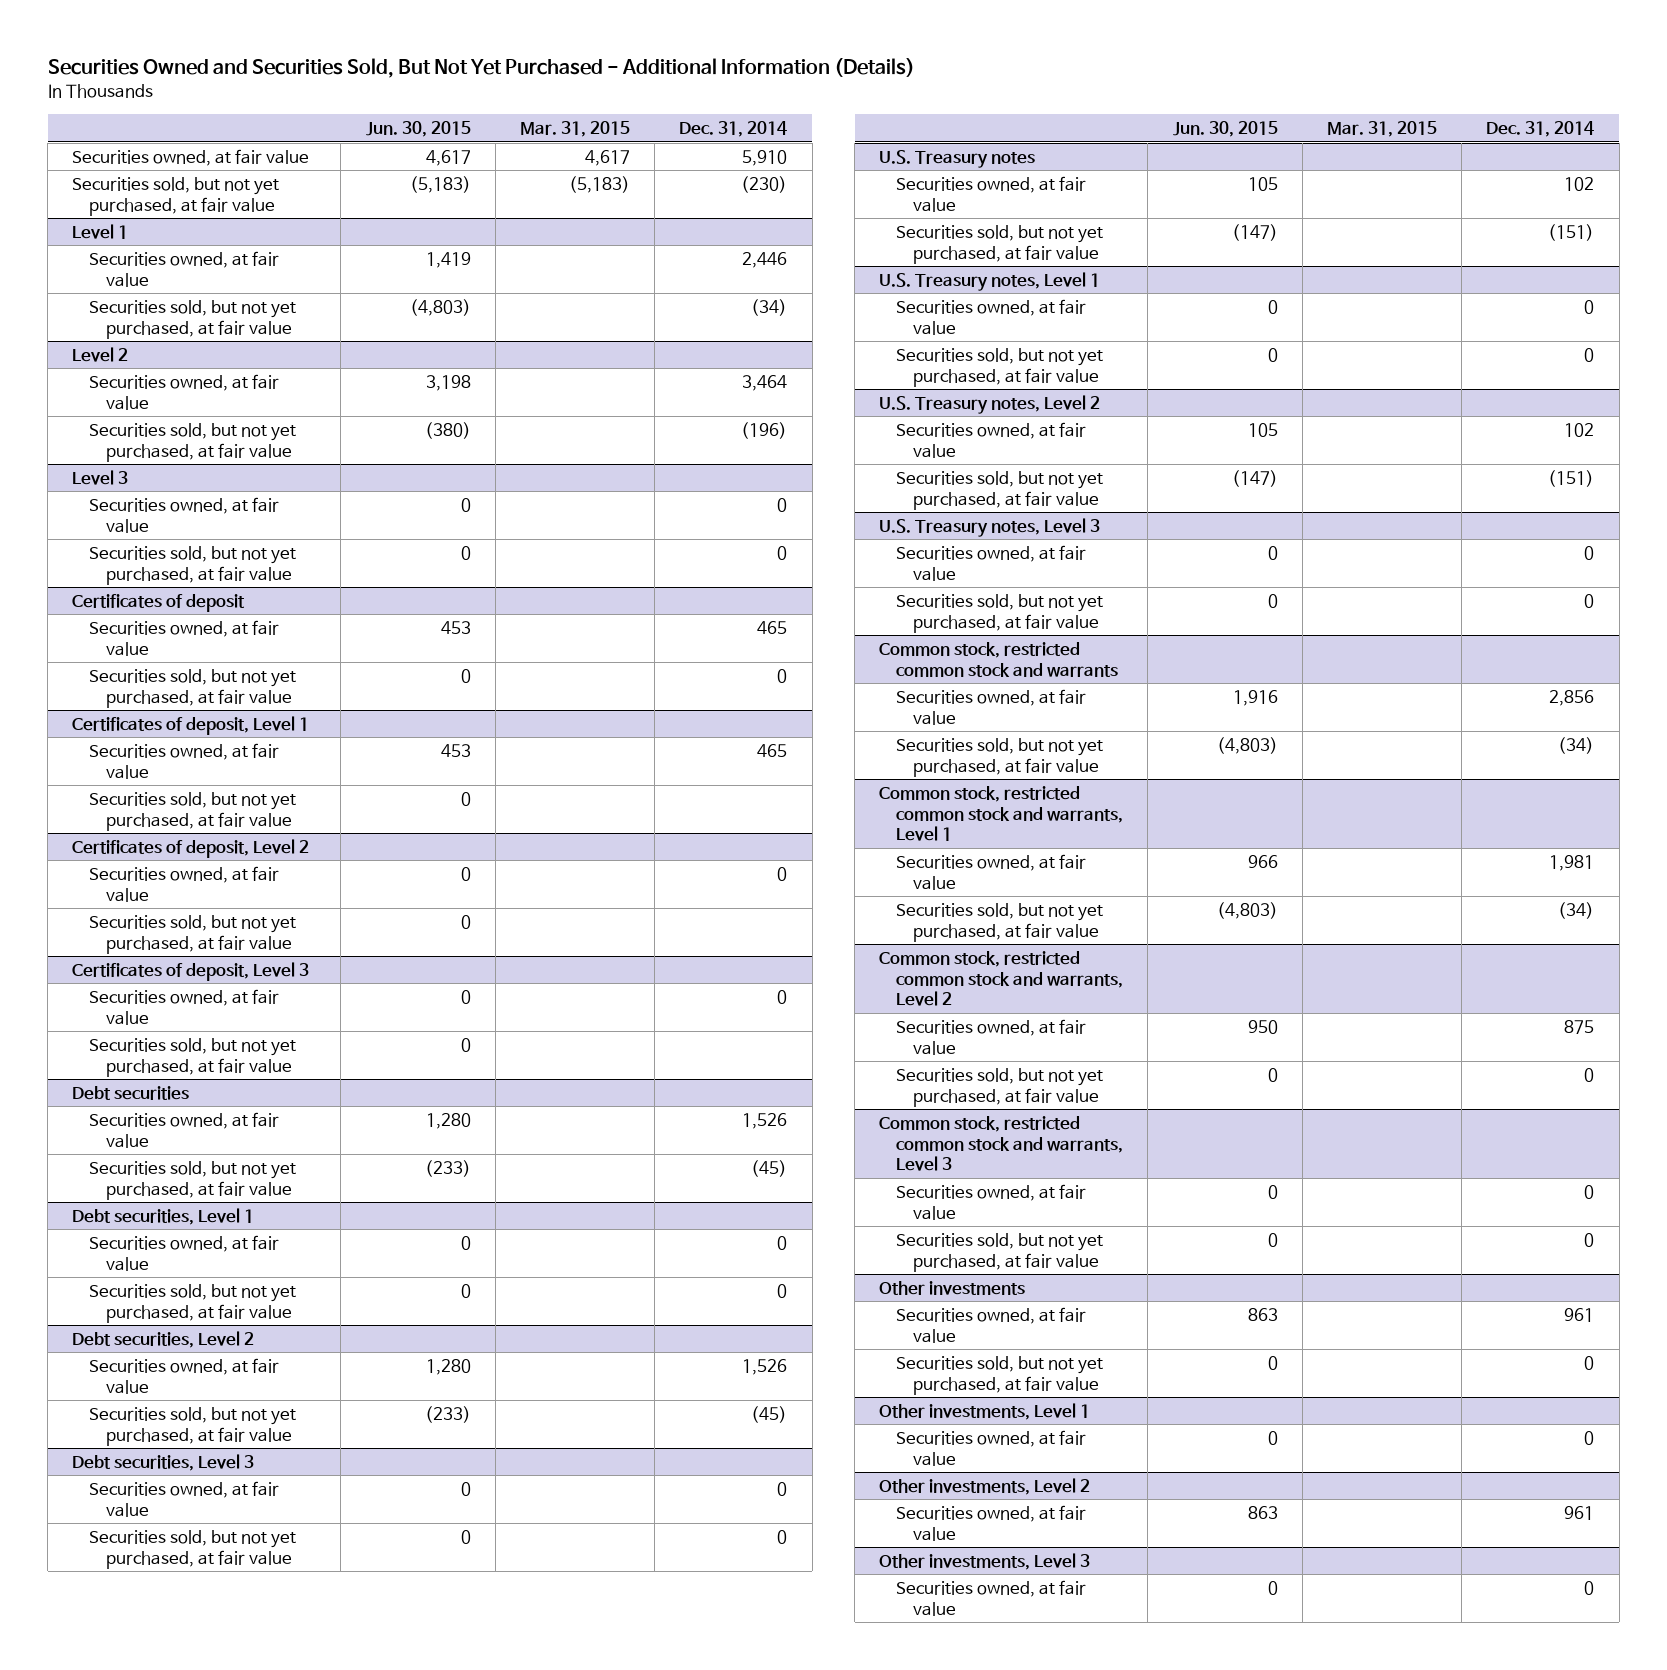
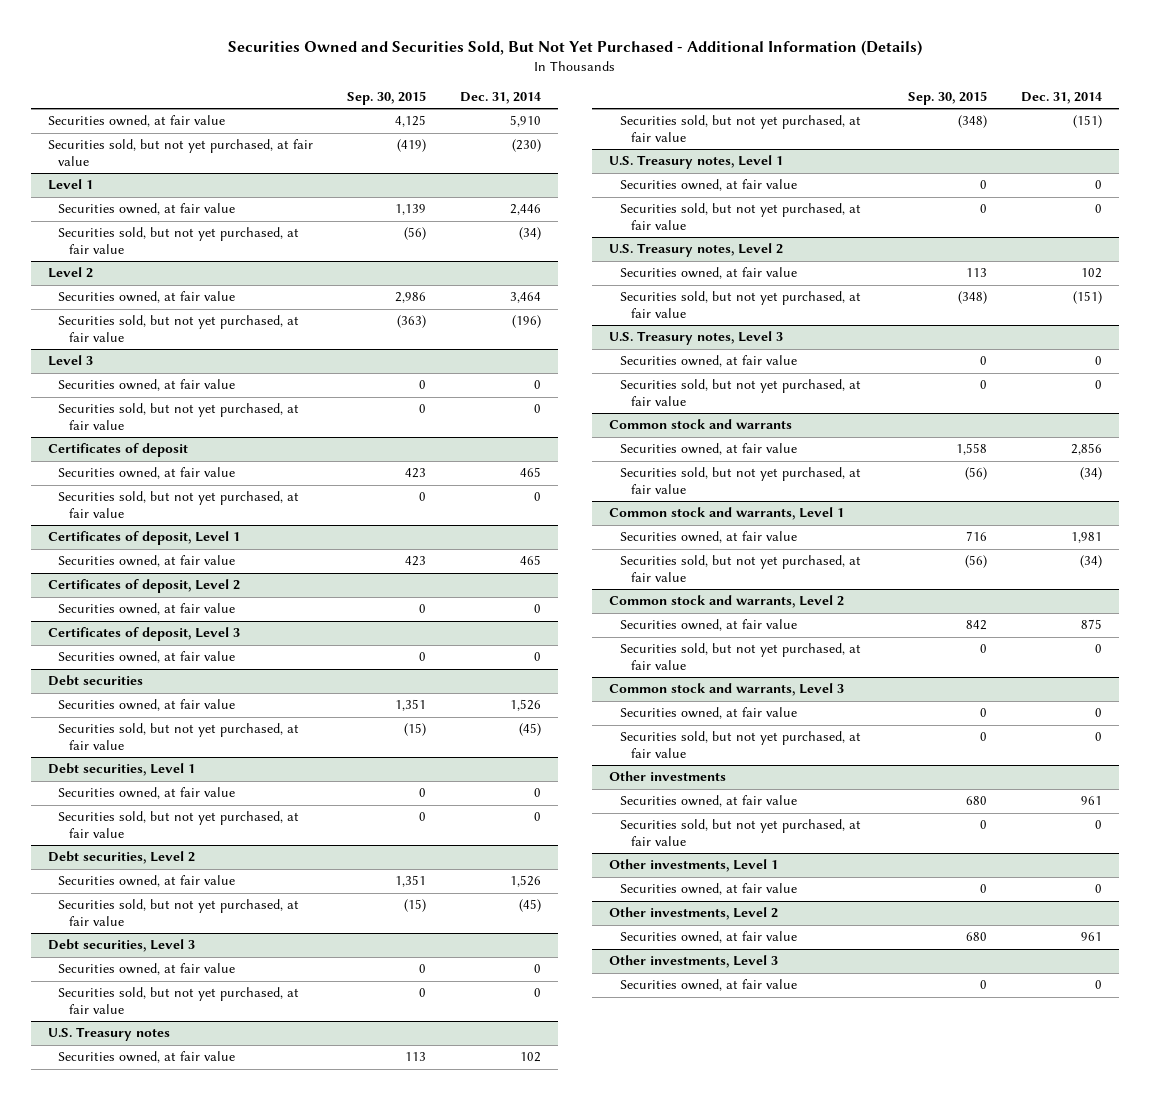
[365,120,471,137] Jun. 30, 2015 -> none
[520,120,631,137] Mar. 31, 2015 -> none
none -> [346,90,426,105] Sep. 30, 2015
[89,791,297,831] Securities sold, but not yet purchased, at fair value -> none
[89,914,297,954] Securities sold, but not yet purchased, at fair value -> none
[89,1037,297,1077] Securities sold, but not yet purchased, at fair value -> none
[879,641,1119,677] Common stock, restricted common stock and warrants -> [609,419,793,430] Common stock and warrants
[879,785,1124,842] Common stock, restricted common stock and warrants, Level 1 -> [609,507,845,521] Common stock and warrants, Level 1
[879,950,1124,1007] Common stock, restricted common stock and warrants, Level 2 -> [609,595,845,609] Common stock and warrants, Level 2
[879,1115,1124,1172] Common stock, restricted common stock and warrants, Level 3 -> [609,683,845,697] Common stock and warrants, Level 3

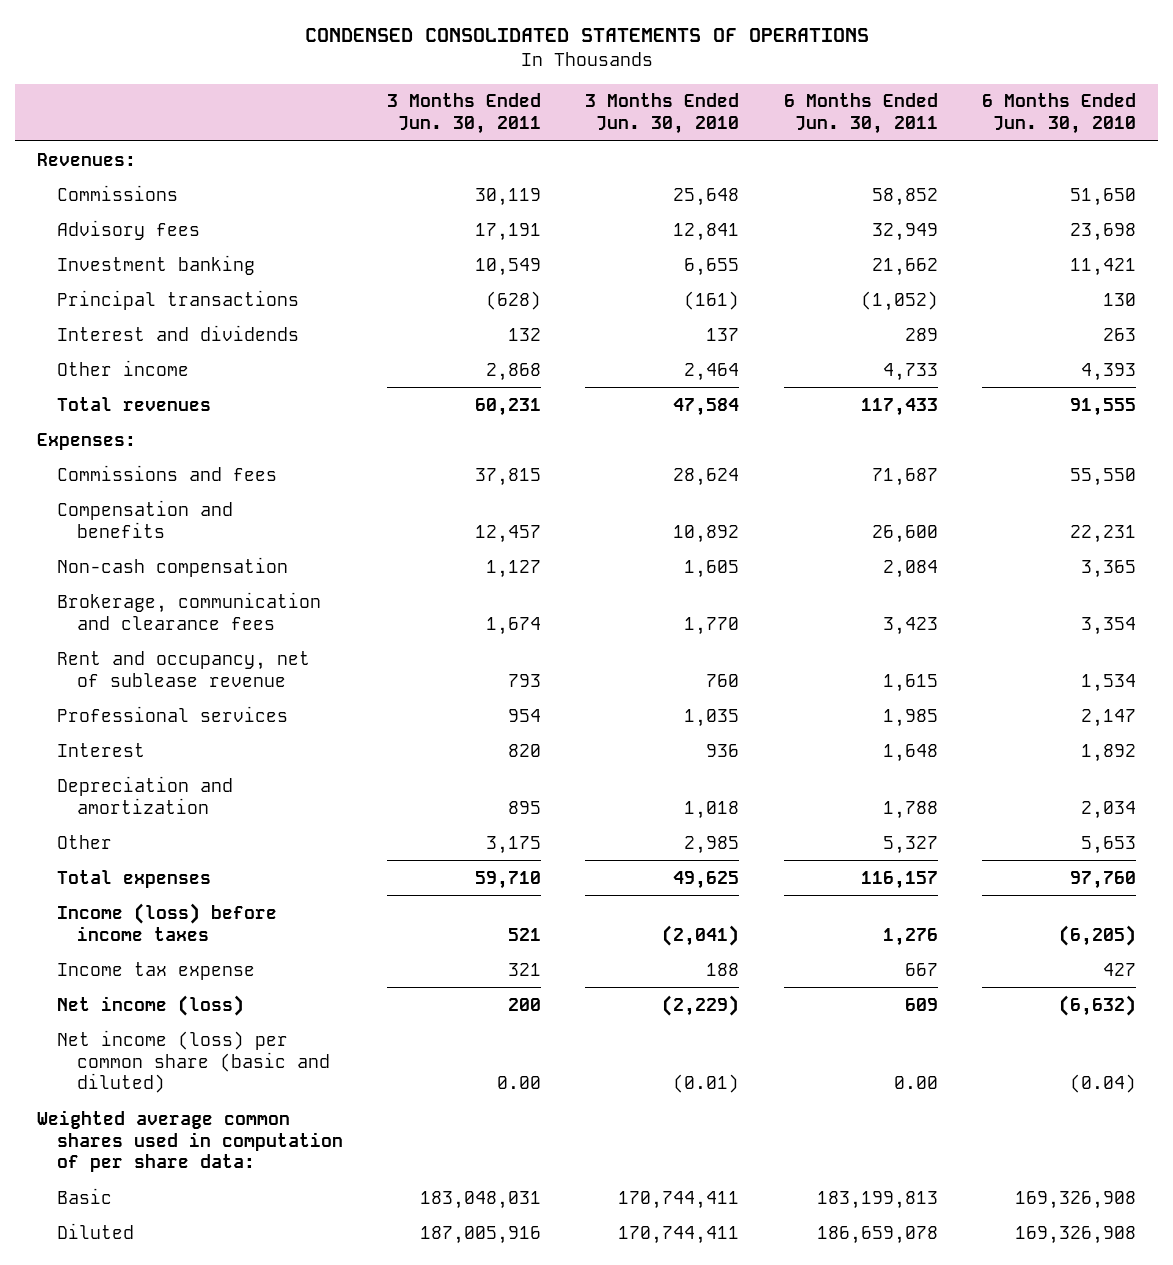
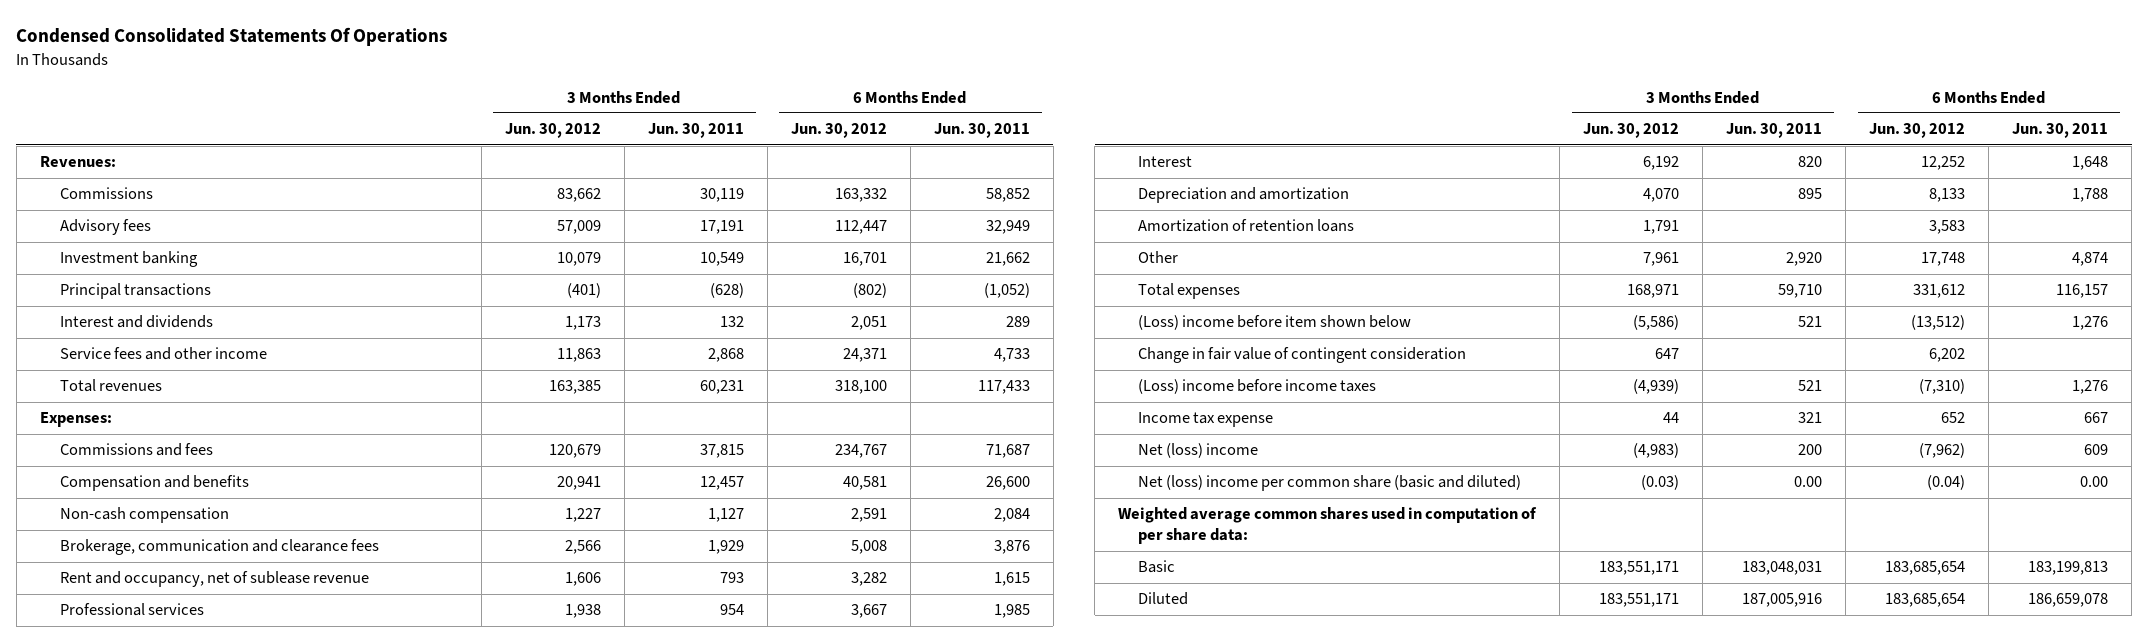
[304,28,869,43] CONDENSED CONSOLIDATED STATEMENTS OF OPERATIONS -> [16,27,448,47] Condensed Consolidated Statements Of Operations
[585,93,740,135] 3 Months Ended Jun. 30, 2010 -> none
[981,93,1136,135] 6 Months Ended Jun. 30, 2010 -> none
none -> [504,123,601,139] Jun. 30, 2012
none -> [790,123,887,139] Jun. 30, 2012
[56,359,189,376] Other income -> [59,347,267,361] Service fees and other income
[486,616,542,635] 1,674 -> [707,540,744,555] 1,929
[882,616,938,635] 3,423 -> [993,540,1030,555] 3,876
none -> [1138,219,1355,233] Amortization of retention loans
[486,835,542,854] 3,175 -> [1786,252,1823,267] 2,920
[882,835,938,854] 5,327 -> [2072,252,2109,267] 4,874
none -> [1138,315,1412,331] (Loss) income before item shown below
none -> [1138,347,1467,364] Change in fair value of contingent consideration
[56,902,277,941] Income (loss) before income taxes -> [1138,379,1377,395] (Loss) income before income taxes
[56,994,244,1016] Net income (loss) -> [1138,443,1259,459] Net (loss) income
[56,1029,330,1094] Net income (loss) per common share (basic and diluted) -> [1138,475,1522,492] Net (loss) income per common share (basic and diluted)

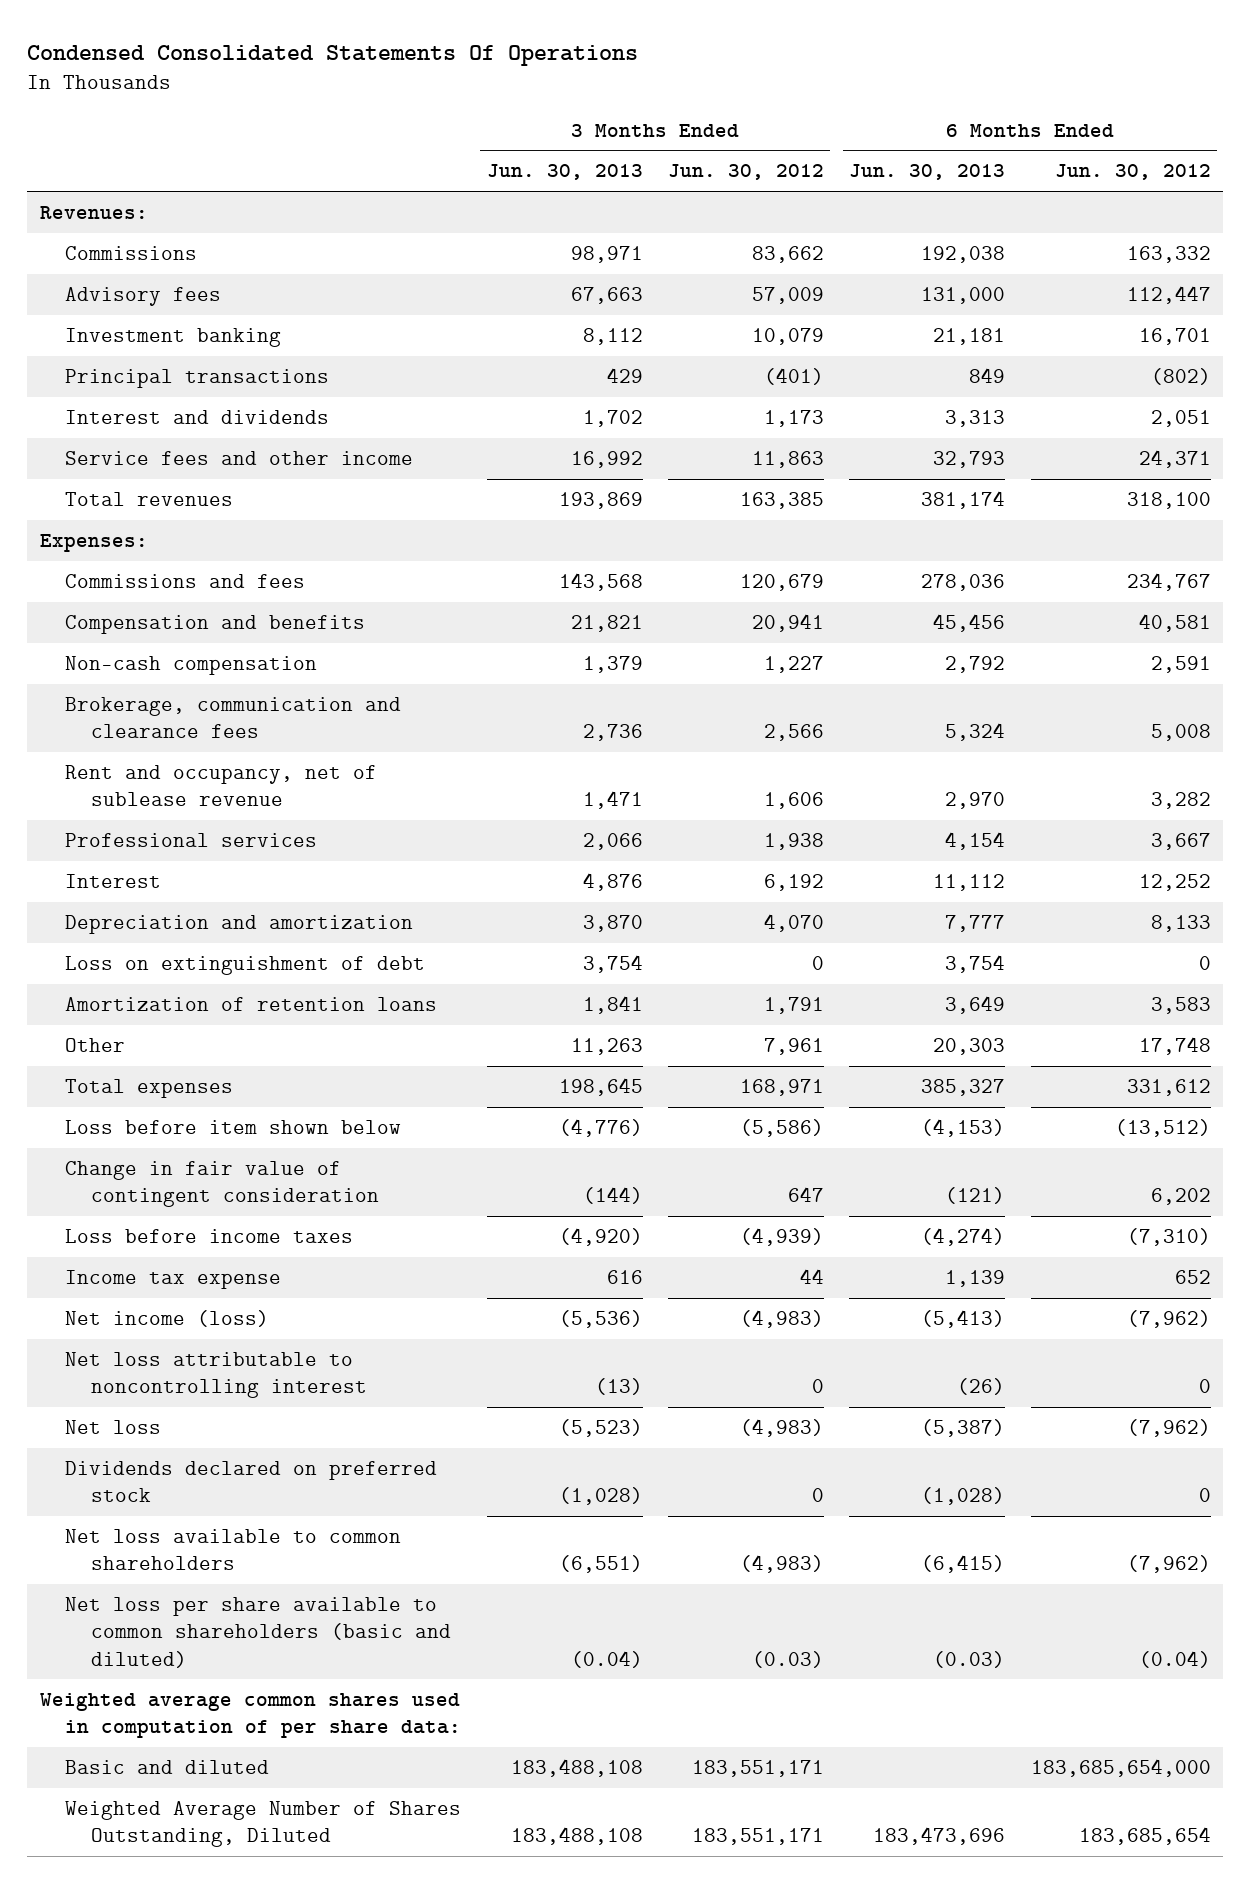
[647,123,744,139] Jun. 30, 2011 -> none
[933,123,1030,139] Jun. 30, 2011 -> none
none -> [486,164,643,181] Jun. 30, 2013
none -> [849,164,1006,181] Jun. 30, 2013
none -> [65,955,426,975] Loss on extinguishment of debt
[1138,315,1412,331] (Loss) income before item shown below -> [65,1119,402,1134] Loss before item shown below
[1138,379,1377,395] (Loss) income before income taxes -> [65,1228,354,1243] Loss before income taxes
none -> [65,1309,270,1327] Net income (loss)
none -> [65,1351,368,1399] Net loss attributable to noncontrolling interest
[1138,443,1259,459] Net (loss) income -> [65,1419,162,1434] Net loss
none -> [65,1460,438,1503] Dividends declared on preferred stock
none -> [65,1528,402,1571] Net loss available to common shareholders
[1138,475,1522,492] Net (loss) income per common share (basic and diluted) -> [65,1596,452,1668] Net loss per share available to common shareholders (basic and diluted)
[1138,560,1176,574] Basic -> none
none -> [65,1759,270,1774] Basic and diluted
[1138,592,1189,606] Diluted -> [65,1800,462,1848] Weighted Average Number of Shares Outstanding, Diluted

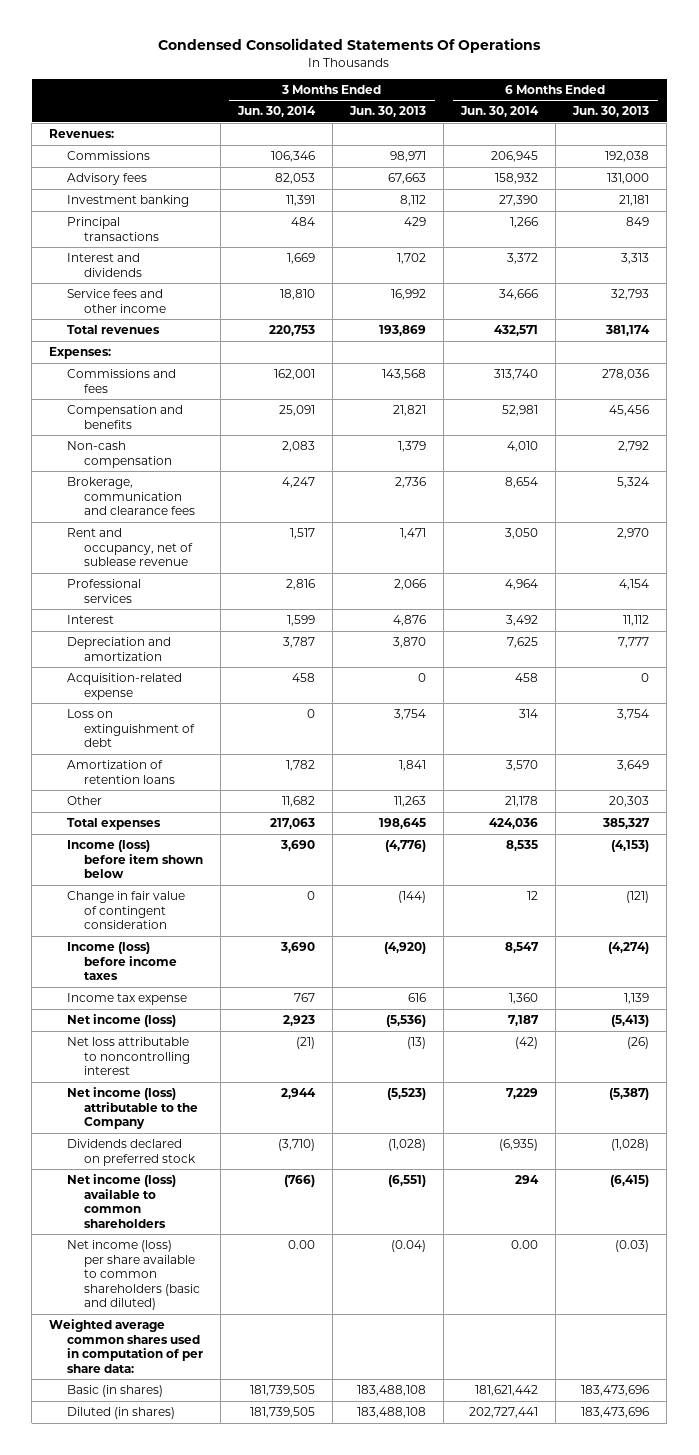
[668,164,825,181] Jun. 30, 2012 -> none
[1054,164,1211,181] Jun. 30, 2012 -> none
none -> [237,106,317,118] Jun. 30, 2014
none -> [460,106,540,118] Jun. 30, 2014
none -> [66,673,182,700] Acquisition-related expense
[65,1119,402,1134] Loss before item shown below -> [66,840,204,879] Income (loss) before item shown below
[65,1228,354,1243] Loss before income taxes -> [66,942,178,981] Income (loss) before income taxes
[65,1419,162,1434] Net loss -> [66,1087,199,1130] Net income (loss) attributable to the Company
[65,1528,402,1571] Net loss available to common shareholders -> [66,1174,176,1228] Net income (loss) available to common shareholders
[65,1596,452,1668] Net loss per share available to common shareholders (basic and diluted) -> [66,1240,201,1311] Net income (loss) per share available to common shareholders (basic and diluted)
[65,1759,270,1774] Basic and diluted -> none
none -> [66,1385,163,1398] Basic (in shares)
[65,1800,462,1848] Weighted Average Number of Shares Outstanding, Diluted -> [66,1407,175,1420] Diluted (in shares)

